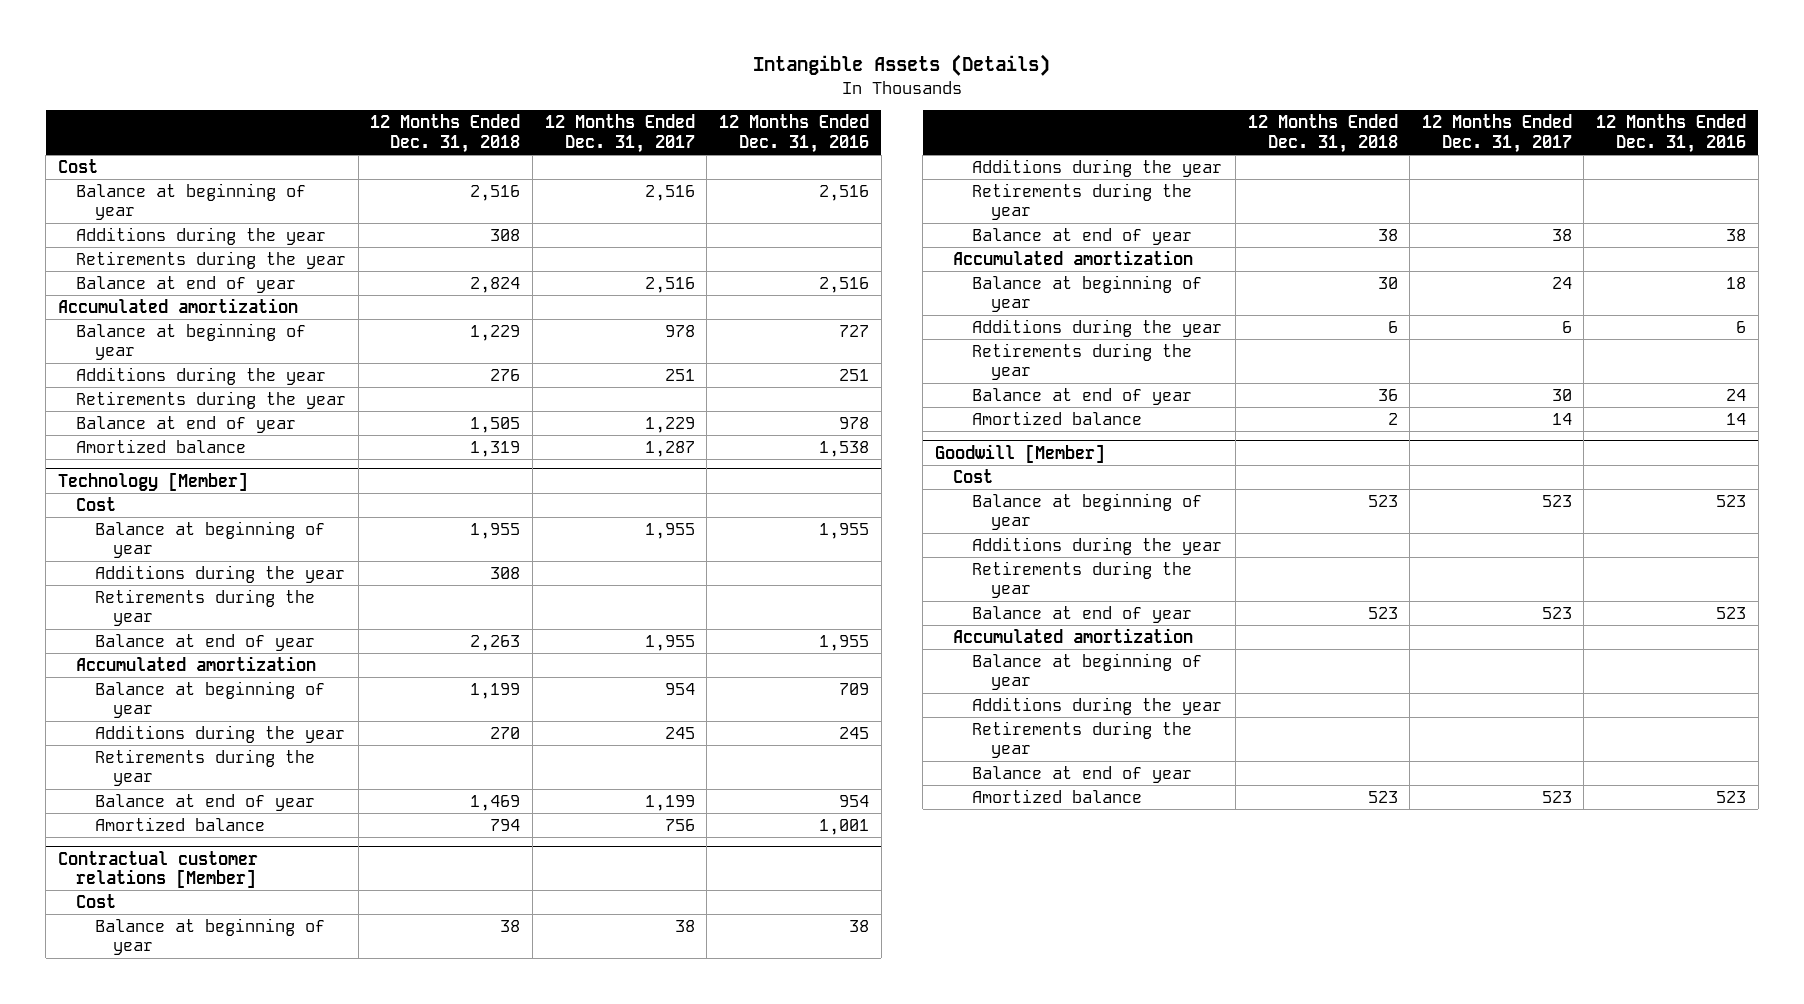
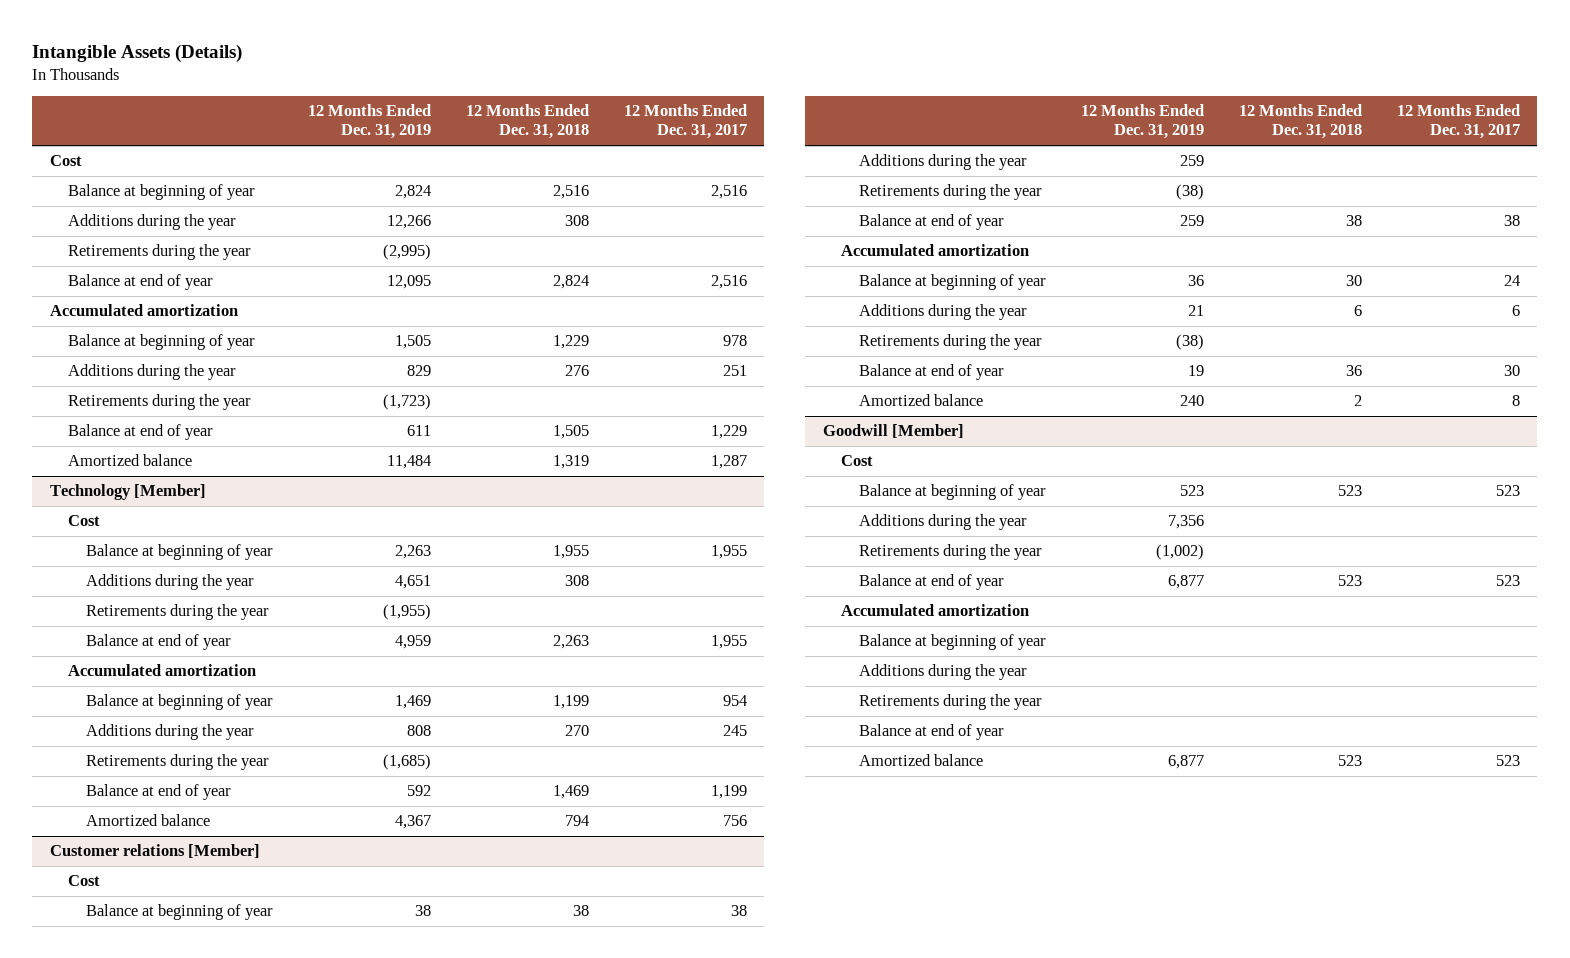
[718,114,869,153] 12 Months Ended Dec. 31, 2016 -> none
none -> [307,104,431,140] 12 Months Ended Dec. 31, 2019
[57,850,258,888] Contractual customer relations [Member] -> [49,844,260,859] Customer relations [Member]
[1551,413,1572,426] 14 -> [1511,395,1520,407] 8

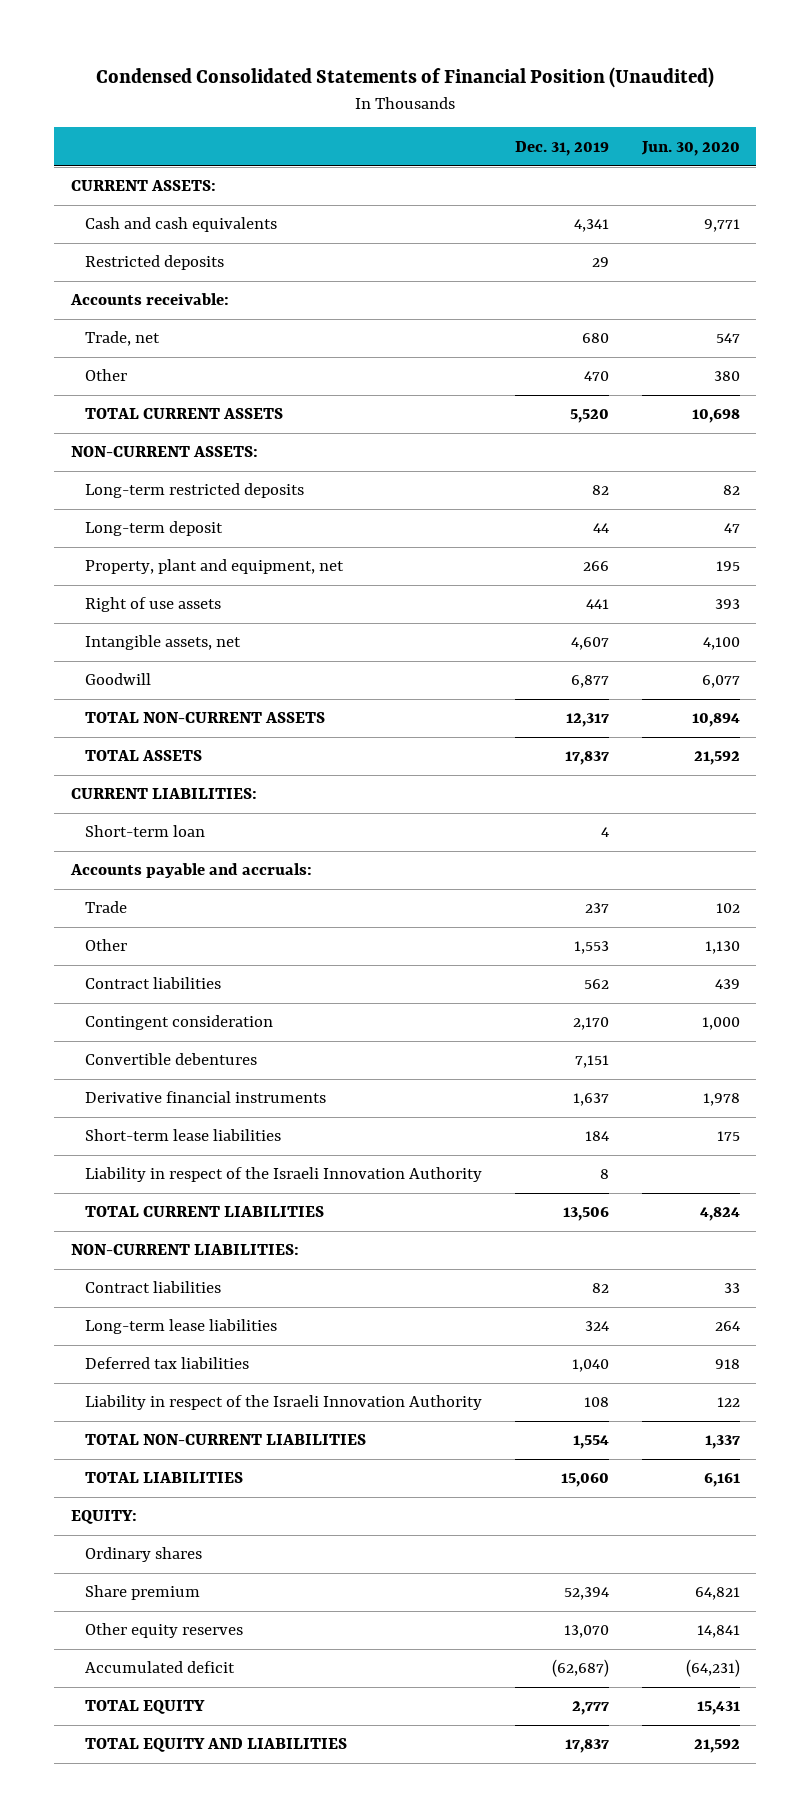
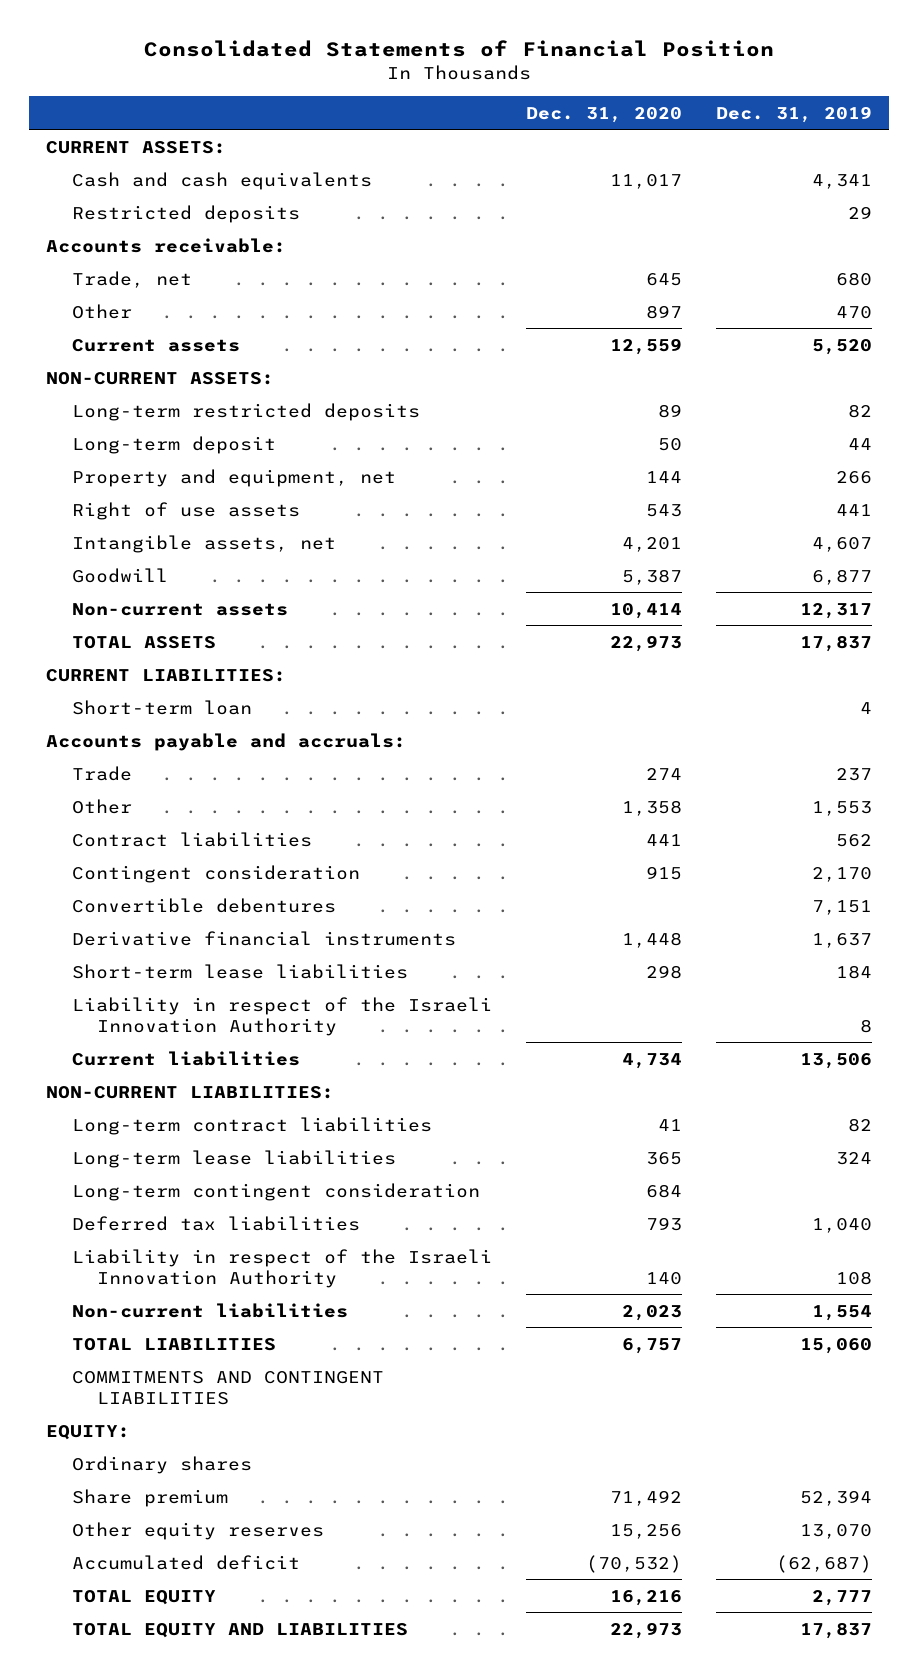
[96,67,715,89] Condensed Consolidated Statements of Financial Position (Unaudited) -> [144,39,775,57] Consolidated Statements of Financial Position
[640,140,740,156] Jun. 30, 2020 -> none
none -> [525,106,682,123] Dec. 31, 2020
[84,408,283,420] TOTAL CURRENT ASSETS -> [71,338,240,352] Current assets
[84,559,344,575] Property, plant and equipment, net -> [71,468,396,487] Property and equipment, net
[84,712,325,724] TOTAL NON-CURRENT ASSETS -> [71,602,288,616] Non-current assets
[84,1206,324,1218] TOTAL CURRENT LIABILITIES -> [71,1050,300,1066] Current liabilities
[84,1281,221,1294] Contract liabilities -> [71,1116,432,1135] Long-term contract liabilities
none -> [71,1182,480,1201] Long-term contingent consideration
[84,1434,366,1446] TOTAL NON-CURRENT LIABILITIES -> [71,1302,348,1318] Non-current liabilities
none -> [71,1370,384,1405] COMMITMENTS AND CONTINGENT LIABILITIES

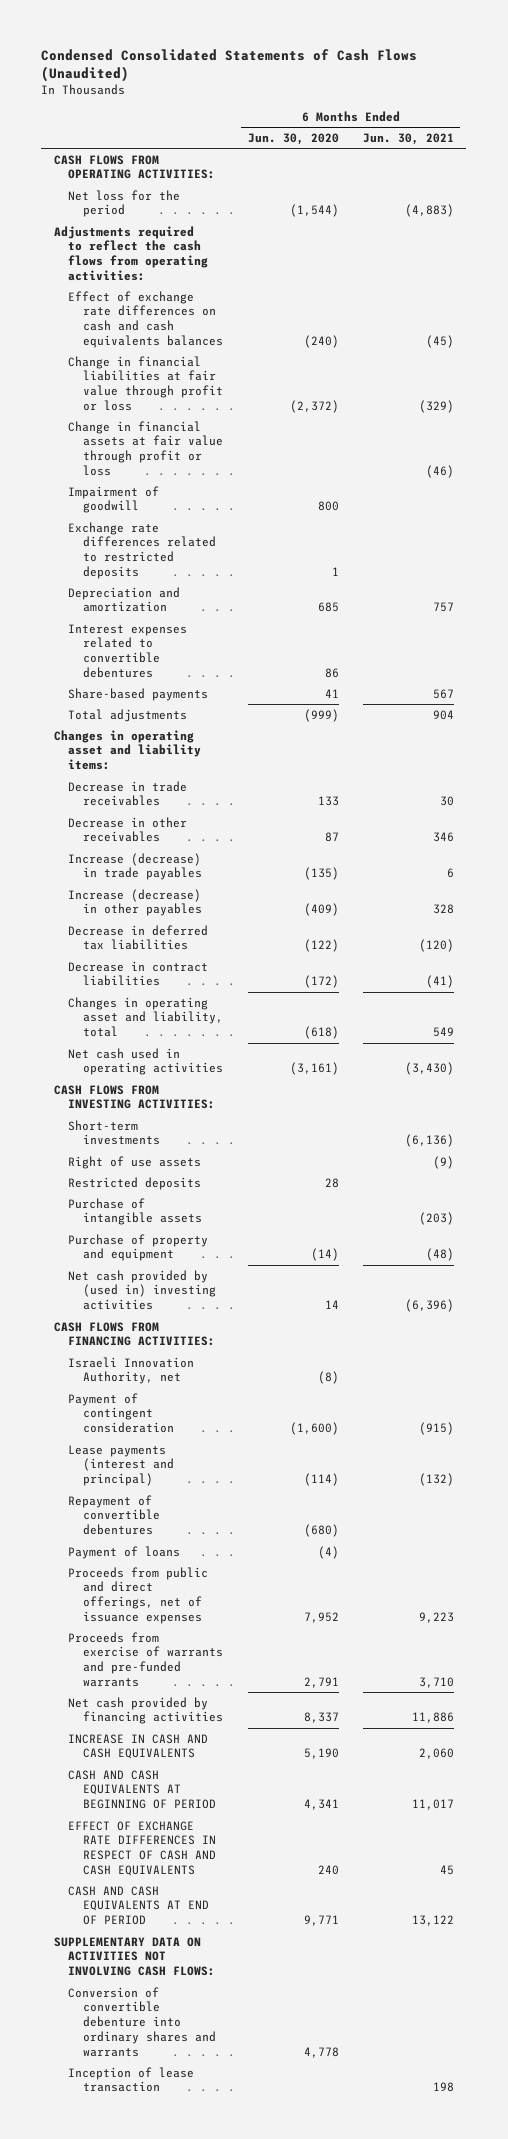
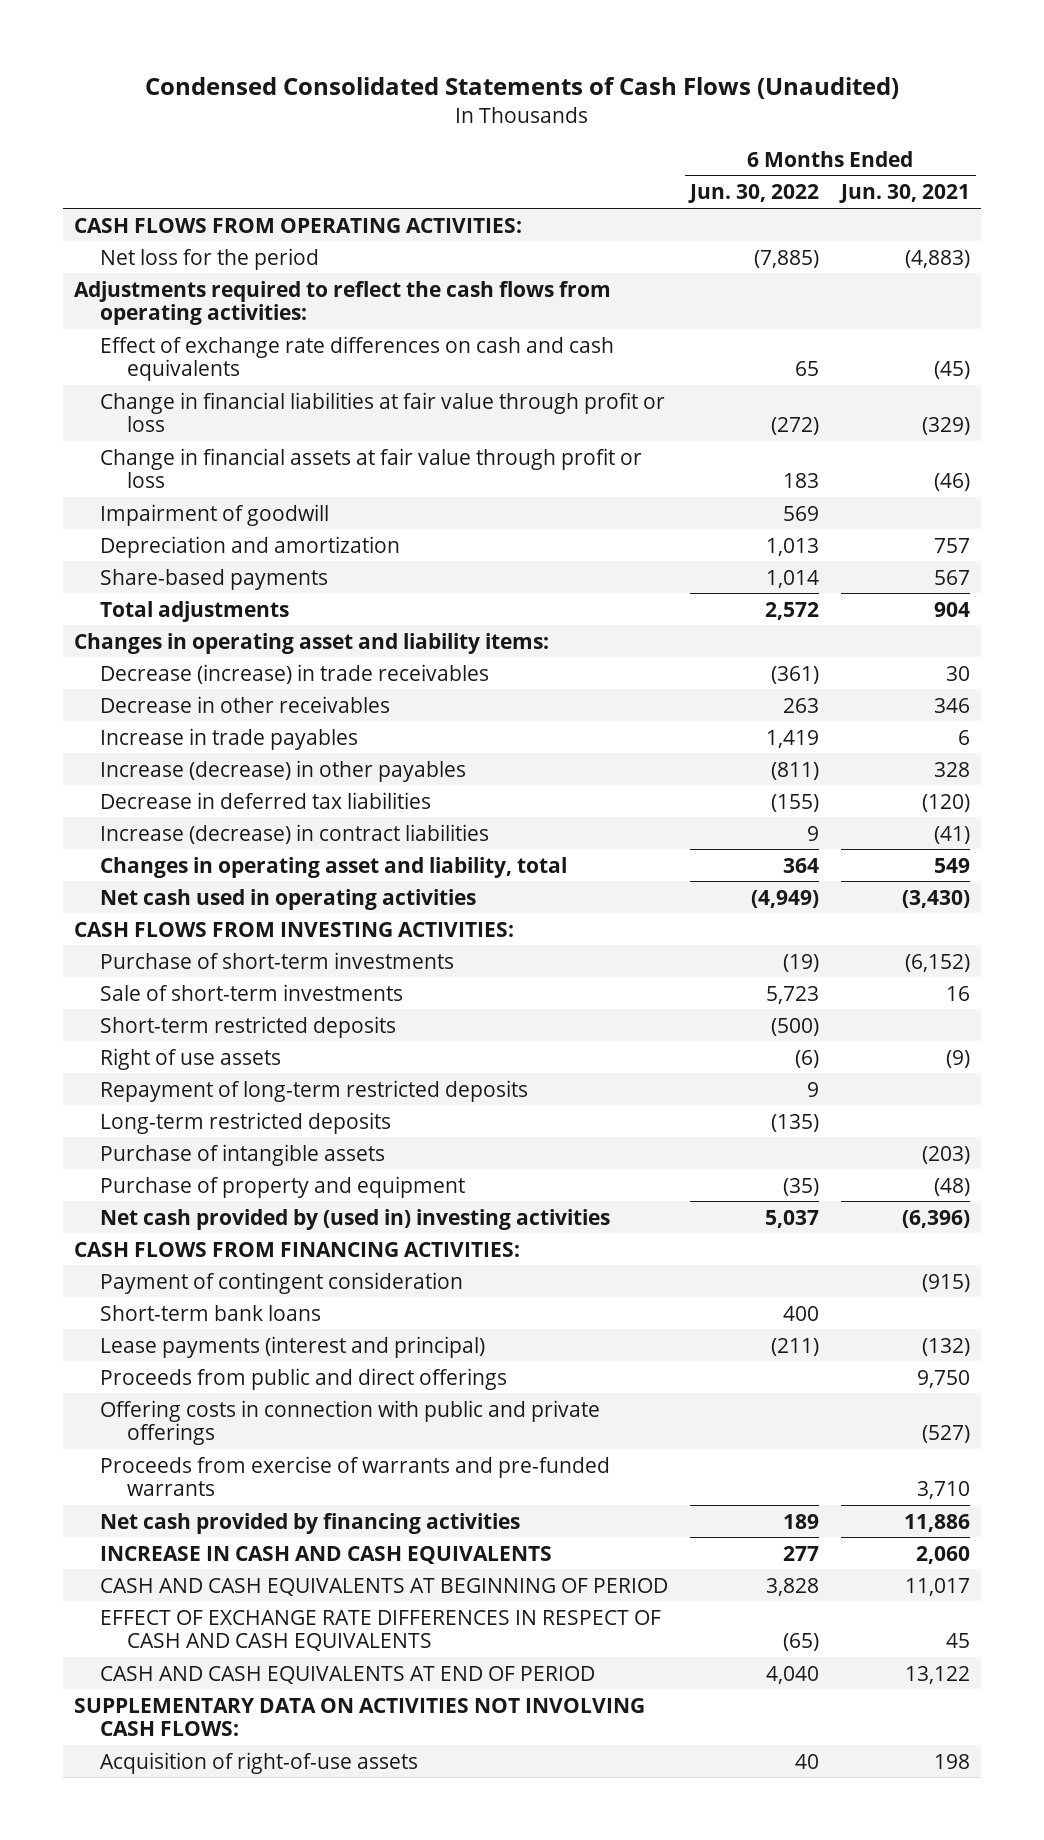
[247,132,339,145] Jun. 30, 2020 -> none
none -> [688,184,820,204] Jun. 30, 2022
[68,290,224,349] Effect of exchange rate differences on cash and cash equivalents balances -> [100,335,615,382] Effect of exchange rate differences on cash and cash equivalents
[68,521,217,580] Exchange rate differences related to restricted deposits -> none
[68,623,188,679] Interest expenses related to convertible debentures -> none
[68,780,188,807] Decrease in trade receivables -> [100,663,490,684] Decrease (increase) in trade receivables
[68,852,203,881] Increase (decrease) in trade payables -> [100,727,359,750] Increase in trade payables
[68,960,209,987] Decrease in contract liabilities -> [100,823,490,844] Increase (decrease) in contract liabilities
[68,1119,161,1146] Short-term investments -> [100,951,455,969] Purchase of short-term investments
[405,1134,455,1148] (6,136) -> [905,953,971,972] (6,152)
none -> [100,983,404,1001] Sale of short-term investments
none -> [100,1015,397,1038] Short-term restricted deposits
[68,1176,202,1190] Restricted deposits -> [100,1079,529,1102] Repayment of long-term restricted deposits
none -> [100,1111,392,1134] Long-term restricted deposits
[68,1356,195,1385] Israeli Innovation Authority, net -> none
none -> [100,1304,322,1321] Short-term bank loans
[68,1494,161,1536] Repayment of convertible debentures -> none
[68,1545,181,1559] Payment of loans -> none
[68,1566,209,1625] Proceeds from public and direct offerings, net of issuance expenses -> [100,1367,508,1390] Proceeds from public and direct offerings
[419,1612,455,1624] 9,223 -> [917,1369,971,1388] 9,750
none -> [100,1399,601,1446] Offering costs in connection with public and private offerings
[68,1986,217,2057] Conversion of convertible debenture into ordinary shares and warrants -> none
[68,2066,195,2093] Inception of lease transaction -> [100,1751,419,1774] Acquisition of right-of-use assets

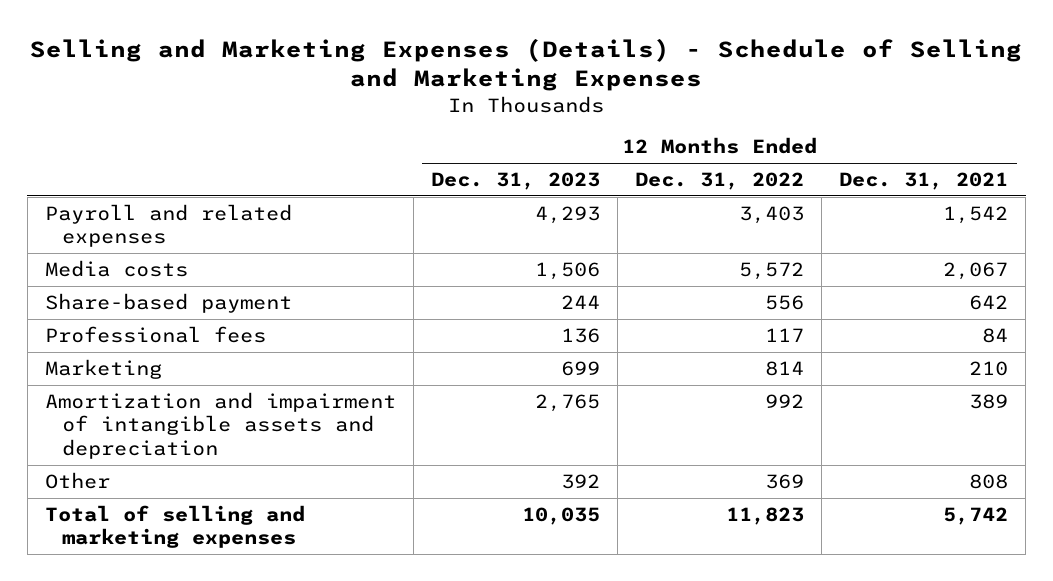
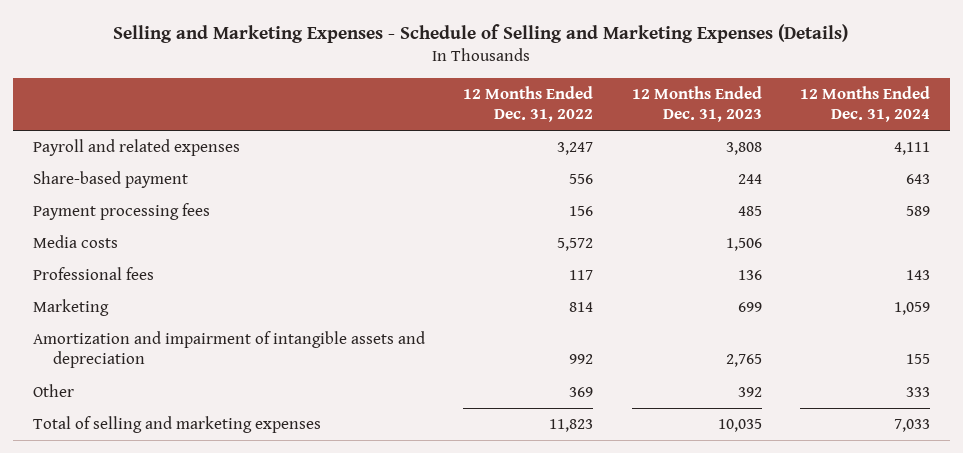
[30,37,1023,91] Selling and Marketing Expenses (Details) - Schedule of Selling and Marketing Expenses -> [113,23,849,43] Selling and Marketing Expenses - Schedule of Selling and Marketing Expenses (Details)
[839,172,1009,191] Dec. 31, 2021 -> none
none -> [800,86,931,123] 12 Months Ended Dec. 31, 2024
[534,205,600,224] 4,293 -> [725,142,762,156] 3,808
[739,205,805,224] 3,403 -> [557,142,594,156] 3,247
none -> [32,203,210,221] Payment processing fees
[44,259,188,277] Media costs -> [32,235,118,249] Media costs

